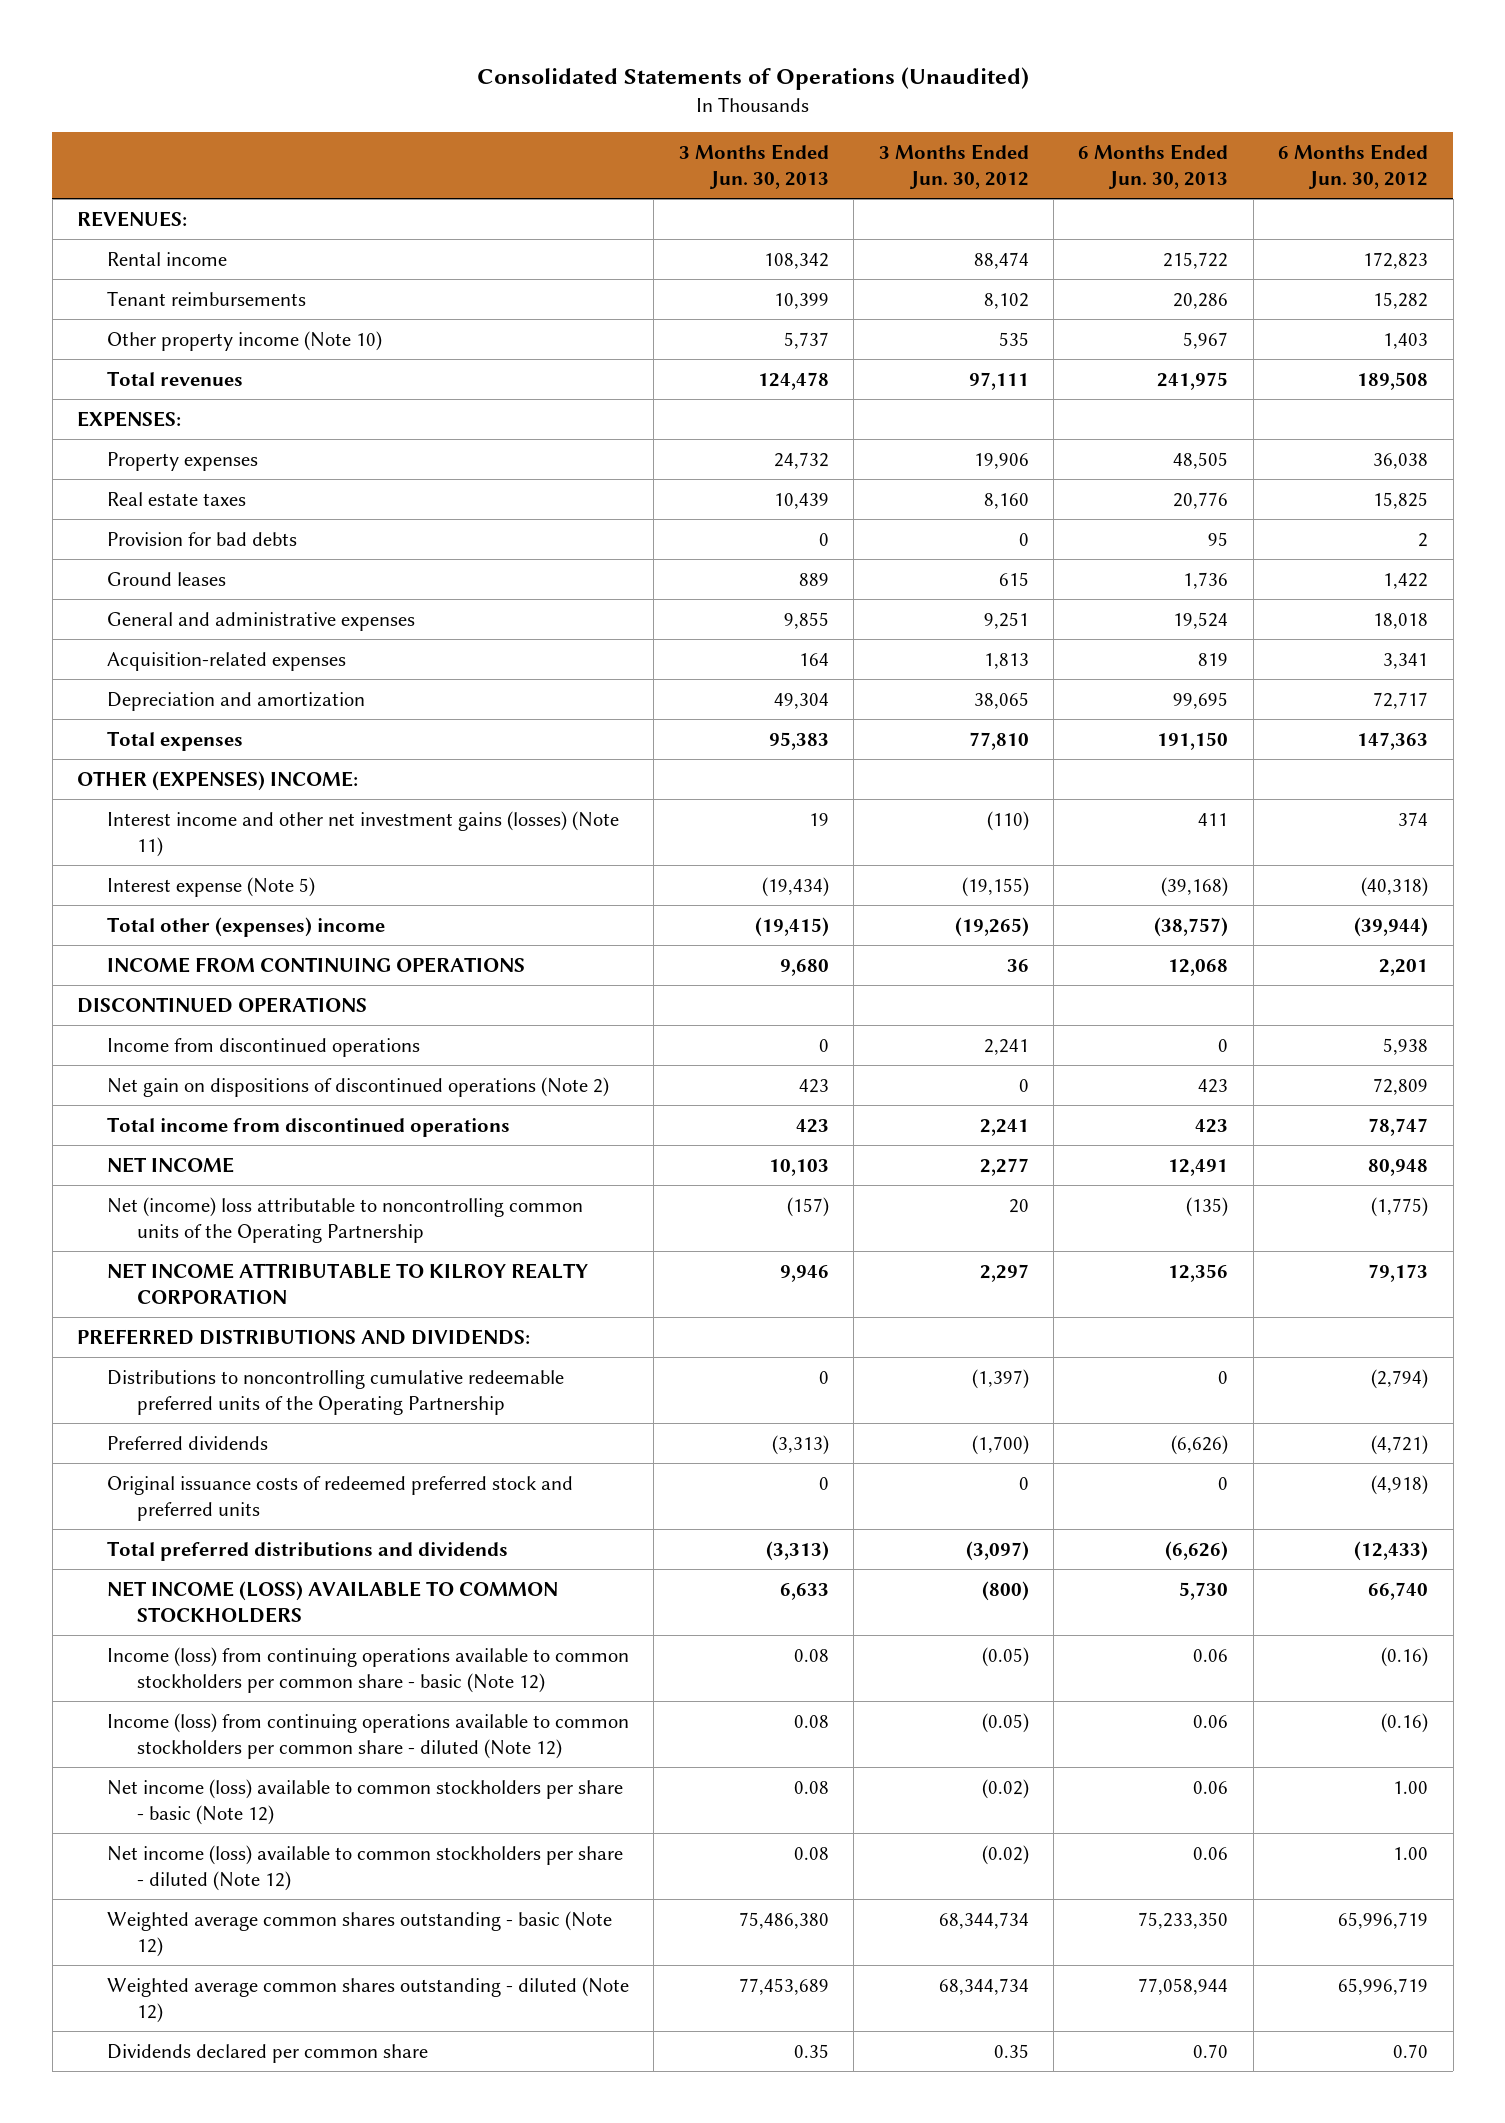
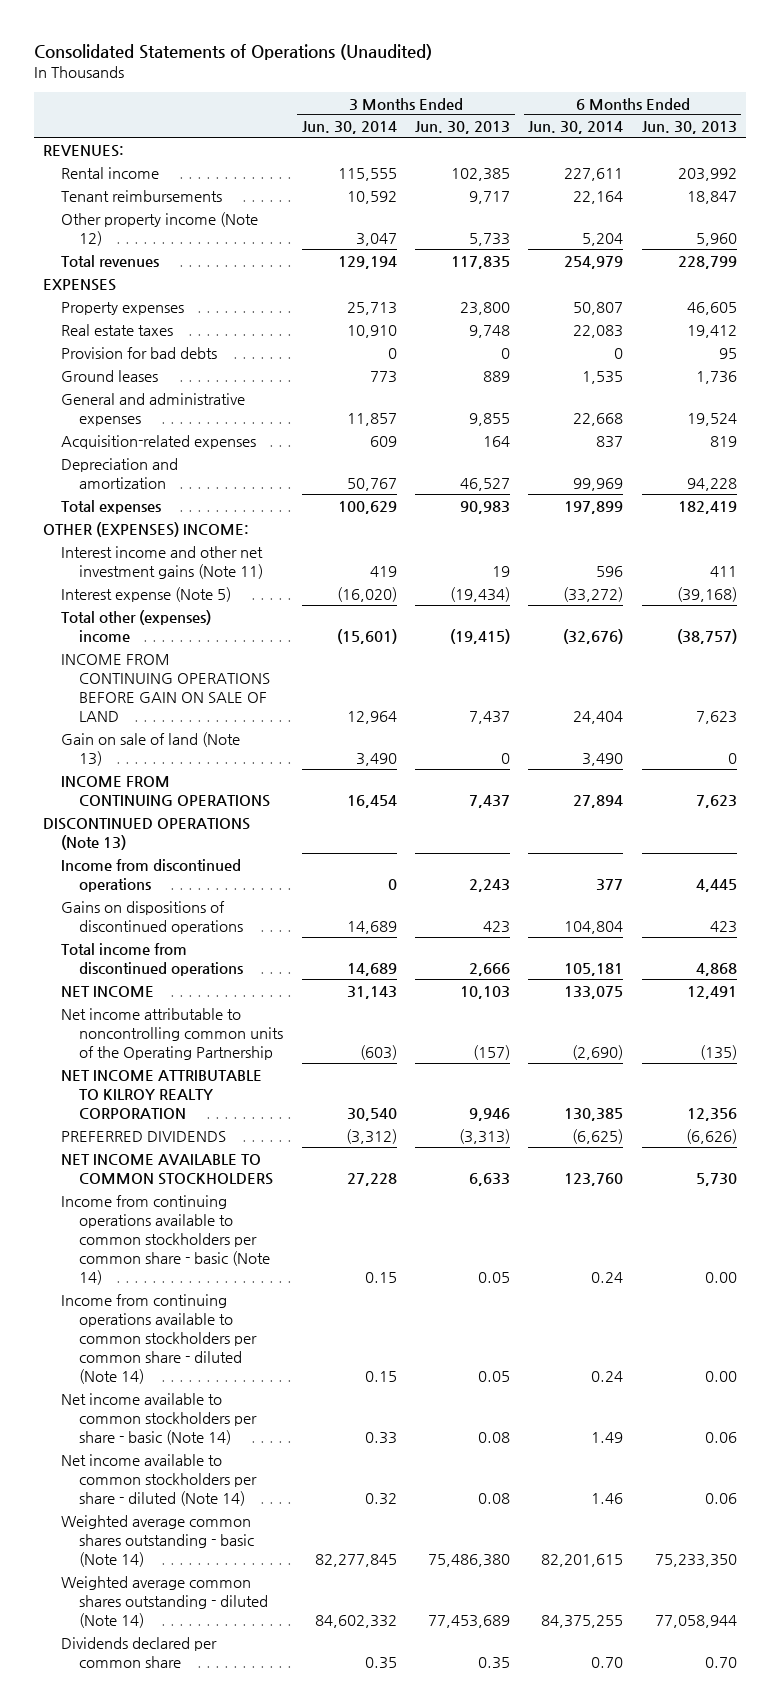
[878,144,1029,189] 3 Months Ended Jun. 30, 2012 -> none
[1278,144,1429,189] 6 Months Ended Jun. 30, 2012 -> none
none -> [301,121,397,135] Jun. 30, 2014
none -> [528,121,624,135] Jun. 30, 2014
[763,252,829,269] 108,342 -> [451,167,511,181] 102,385
[1163,251,1229,269] 215,722 -> [677,167,737,181] 203,992
[773,292,829,309] 10,399 -> [469,190,511,204] 9,717
[1173,292,1229,309] 20,286 -> [686,190,737,204] 18,847
[106,330,382,351] Other property income (Note 10) -> [61,211,259,246] Other property income (Note 12)
[783,331,829,349] 5,737 -> [469,232,511,246] 5,733
[1183,331,1229,349] 5,967 -> [695,232,737,246] 5,960
[757,371,829,390] 124,478 -> [451,255,511,269] 117,835
[1157,371,1229,390] 241,975 -> [677,255,737,269] 228,799
[76,410,181,427] EXPENSES: -> [42,278,116,291] EXPENSES
[773,451,829,469] 24,732 -> [460,301,511,315] 23,800
[1173,451,1229,469] 48,505 -> [686,301,737,315] 46,605
[773,492,829,509] 10,439 -> [469,324,511,338] 9,748
[1173,491,1229,509] 20,776 -> [686,324,737,338] 19,412
[773,692,829,709] 49,304 -> [460,477,511,491] 46,527
[1173,691,1229,709] 99,695 -> [686,477,737,491] 94,228
[768,731,829,750] 95,383 -> [460,500,511,514] 90,983
[1157,731,1229,750] 191,150 -> [677,500,737,514] 182,419
[106,810,619,857] Interest income and other net investment gains (losses) (Note 11) -> [61,545,264,579] Interest income and other net investment gains (Note 11)
none -> [61,653,271,722] INCOME FROM CONTINUING OPERATIONS BEFORE GAIN ON SALE OF LAND
none -> [61,731,241,766] Gain on sale of land (Note 13)
[779,958,829,976] 9,680 -> [469,794,511,808] 7,437
[1168,958,1229,976] 12,068 -> [695,794,737,808] 7,623
[76,996,367,1013] DISCONTINUED OPERATIONS -> [42,817,250,850] DISCONTINUED OPERATIONS (Note 13)
[818,1038,829,1052] 0 -> [469,878,511,892] 2,243
[1218,1038,1229,1052] 0 -> [695,878,737,892] 4,445
[106,1076,609,1097] Net gain on dispositions of discontinued operations (Note 2) -> [61,900,244,934] Gains on dispositions of discontinued operations
[795,1118,829,1133] 423 -> [469,962,511,976] 2,666
[1195,1118,1229,1133] 423 -> [695,962,737,976] 4,868
[106,1196,583,1243] Net (income) loss attributable to noncontrolling common units of the Operating Partnership -> [61,1007,284,1060] Net income attributable to noncontrolling common units of the Operating Partnership
[76,1328,530,1345] PREFERRED DISTRIBUTIONS AND DIVIDENDS: -> none
[106,1369,564,1415] Distributions to noncontrolling cumulative redeemable preferred units of the Operating Partnership -> none
[106,1475,573,1521] Original issuance costs of redeemed preferred stock and preferred units -> none
[106,1540,508,1561] Total preferred distributions and dividends -> none
[106,1435,268,1450] Preferred dividends -> [61,1130,227,1142] PREFERRED DIVIDENDS
[106,1580,558,1623] NET INCOME (LOSS) AVAILABLE TO COMMON STOCKHOLDERS -> [61,1153,274,1185] NET INCOME AVAILABLE TO COMMON STOCKHOLDERS
[106,1646,629,1693] Income (loss) from continuing operations available to common stockholders per common share - basic (Note 12) -> [61,1194,271,1285] Income from continuing operations available to common stockholders per common share - basic (Note 14)
[793,1648,829,1662] 0.08 -> [478,1271,511,1283] 0.05
[1193,1648,1229,1662] 0.06 -> [704,1271,737,1283] 0.00
[106,1712,629,1759] Income (loss) from continuing operations available to common stockholders per common share - diluted (Note 12) -> [61,1293,258,1384] Income from continuing operations available to common stockholders per common share - diluted (Note 14)
[793,1714,829,1728] 0.08 -> [478,1370,511,1382] 0.05
[1193,1714,1229,1728] 0.06 -> [704,1370,737,1382] 0.00
[106,1778,623,1825] Net income (loss) available to common stockholders per share - basic (Note 12) -> [61,1392,258,1445] Net income available to common stockholders per share - basic (Note 14)
[106,1844,623,1891] Net income (loss) available to common stockholders per share - diluted (Note 12) -> [61,1453,258,1506] Net income available to common stockholders per share - diluted (Note 14)
[106,1910,612,1957] Weighted average common shares outstanding - basic (Note 12) -> [61,1514,255,1567] Weighted average common shares outstanding - basic (Note 14)
[106,1976,629,2023] Weighted average common shares outstanding - diluted (Note 12) -> [61,1575,269,1628] Weighted average common shares outstanding - diluted (Note 14)

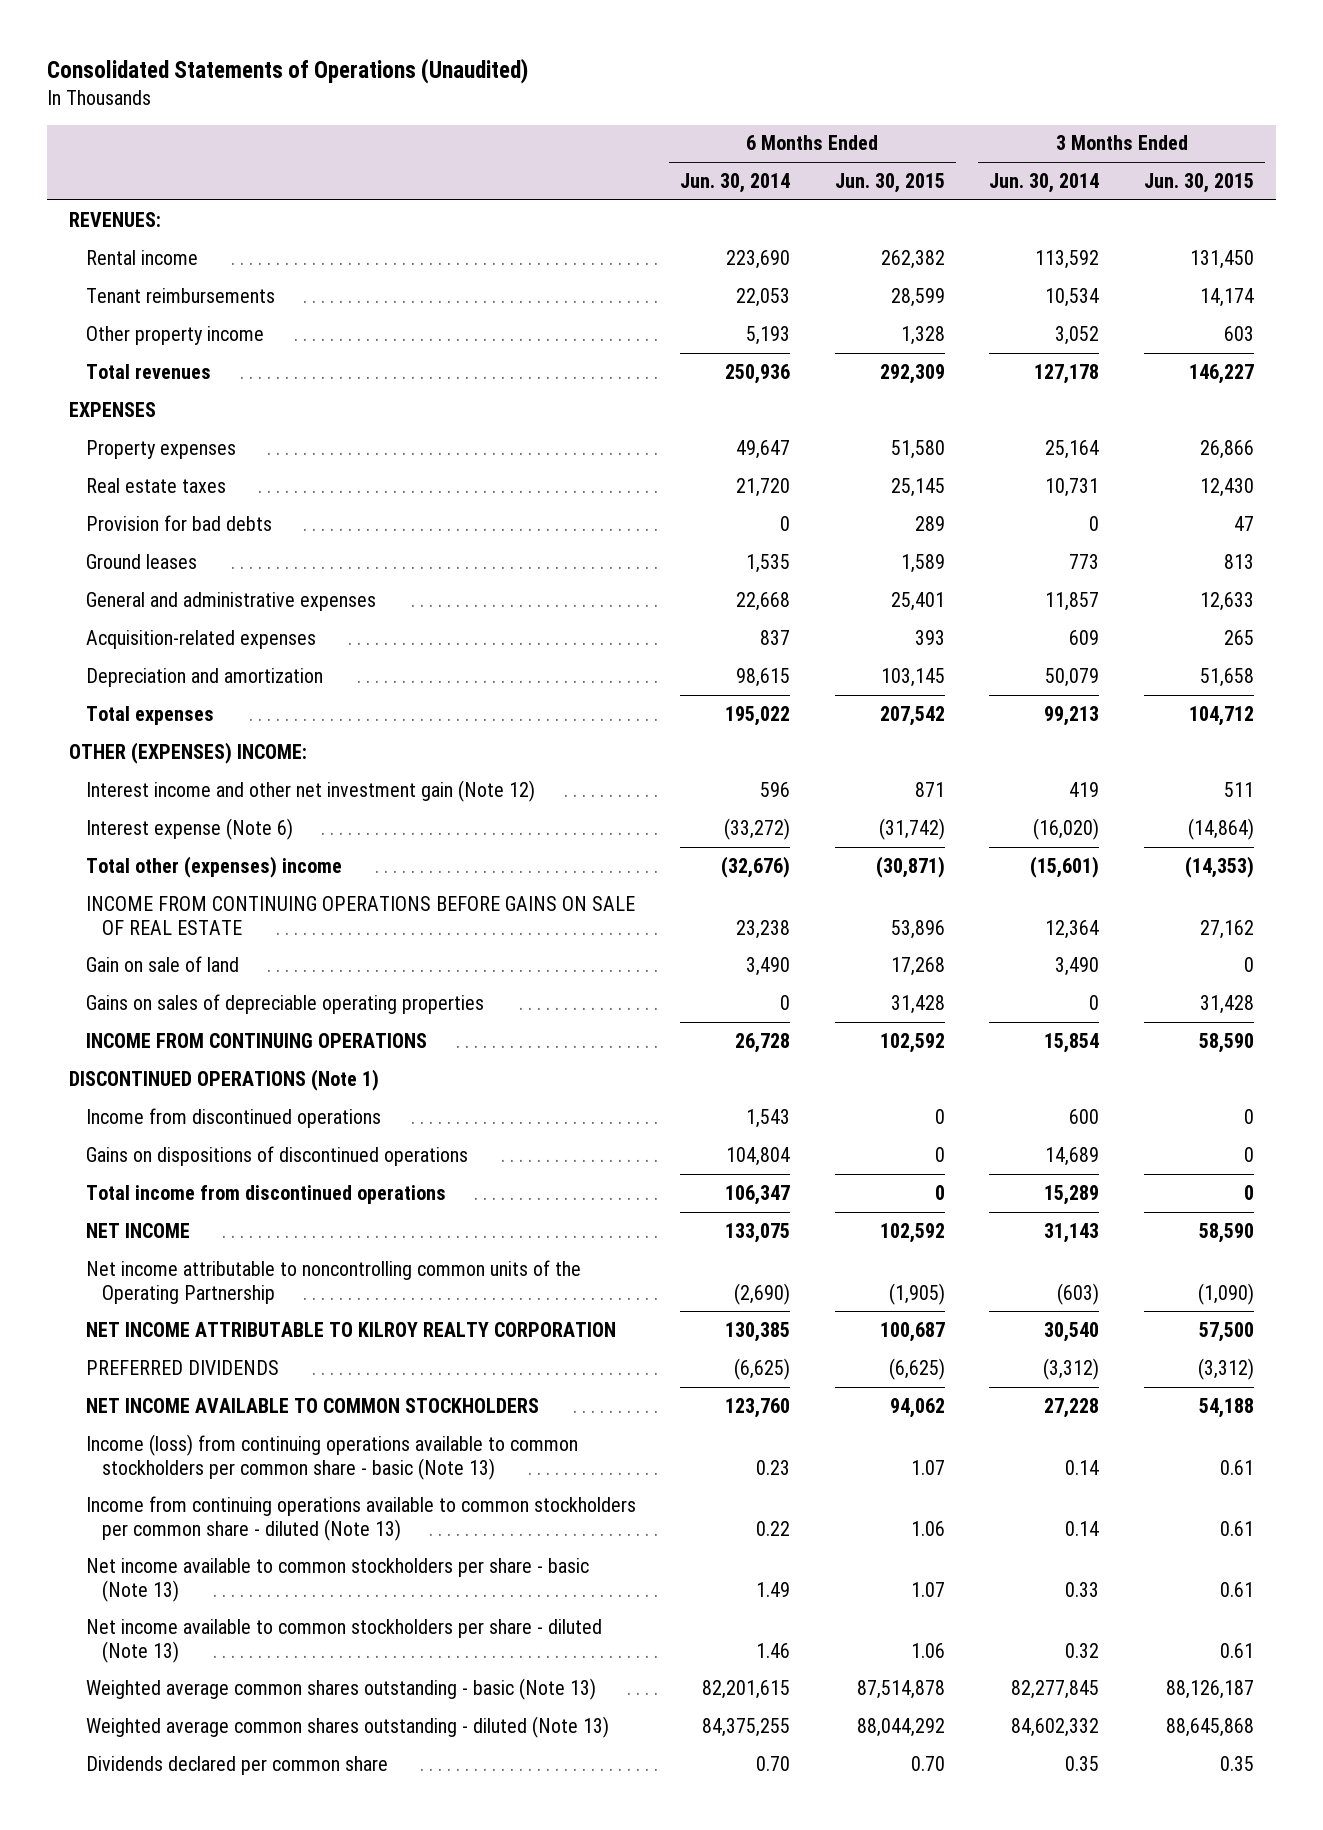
[415,121,511,135] Jun. 30, 2013 -> none
[641,121,737,135] Jun. 30, 2013 -> none
none -> [834,172,945,193] Jun. 30, 2015
none -> [1143,172,1254,193] Jun. 30, 2015
[337,167,397,181] 115,555 -> [1035,249,1100,269] 113,592
[564,167,624,181] 227,611 -> [726,249,791,269] 223,690
[346,190,397,204] 10,592 -> [1045,287,1100,307] 10,534
[573,190,624,204] 22,164 -> [736,287,791,307] 22,053
[61,211,259,246] Other property income (Note 12) -> [85,325,264,345] Other property income
[355,232,397,246] 3,047 -> [1055,325,1100,345] 3,052
[582,232,624,246] 5,204 -> [746,325,791,345] 5,193
[337,255,397,269] 129,194 -> [1034,363,1100,384] 127,178
[564,255,624,269] 254,979 -> [725,363,791,384] 250,936
[346,301,397,315] 25,713 -> [1045,439,1100,459] 25,164
[573,301,624,315] 50,807 -> [736,439,791,459] 49,647
[346,324,397,338] 10,910 -> [1045,477,1100,497] 10,731
[573,324,624,338] 22,083 -> [736,477,791,497] 21,720
[346,477,397,491] 50,767 -> [1045,667,1100,687] 50,079
[573,477,624,491] 99,969 -> [736,667,791,687] 98,615
[337,500,397,514] 100,629 -> [1044,705,1100,726] 99,213
[564,500,624,514] 197,899 -> [725,705,791,726] 195,022
[61,545,264,579] Interest income and other net investment gains (Note 11) -> [85,779,535,802] Interest income and other net investment gain (Note 12)
[61,586,232,602] Interest expense (Note 5) -> [85,817,293,840] Interest expense (Note 6)
[61,653,271,722] INCOME FROM CONTINUING OPERATIONS BEFORE GAIN ON SALE OF LAND -> [85,895,635,935] INCOME FROM CONTINUING OPERATIONS BEFORE GAINS ON SALE OF REAL ESTATE
[346,710,397,724] 12,964 -> [1045,919,1100,939] 12,364
[573,710,624,724] 24,404 -> [736,919,791,939] 23,238
none -> [85,955,239,972] Gain on sale of land
[61,731,241,766] Gain on sale of land (Note 13) -> [85,993,484,1014] Gains on sales of depreciable operating properties
[355,752,397,766] 3,490 -> [1089,994,1100,1010] 0
[582,752,624,766] 3,490 -> [780,994,791,1010] 0
[346,794,397,808] 16,454 -> [1044,1032,1100,1053] 15,854
[573,794,624,808] 27,894 -> [735,1032,791,1053] 26,728
[42,817,250,850] DISCONTINUED OPERATIONS (Note 13) -> [69,1068,380,1091] DISCONTINUED OPERATIONS (Note 1)
[387,878,397,890] 0 -> [1069,1108,1100,1124] 600
[596,878,624,890] 377 -> [746,1108,791,1128] 1,543
[346,962,397,976] 14,689 -> [1044,1184,1100,1205] 15,289
[564,962,624,976] 105,181 -> [725,1184,791,1205] 106,347
[61,1194,271,1285] Income from continuing operations available to common stockholders per common share - basic (Note 14) -> [85,1433,578,1480] Income (loss) from continuing operations available to common stockholders per common share - basic (Note 13)
[364,1271,397,1283] 0.15 -> [1065,1459,1100,1475] 0.14
[591,1271,624,1283] 0.24 -> [756,1459,791,1475] 0.23
[61,1293,258,1384] Income from continuing operations available to common stockholders per common share - diluted (Note 14) -> [85,1495,636,1541] Income from continuing operations available to common stockholders per common share - diluted (Note 13)
[364,1370,397,1382] 0.15 -> [1065,1520,1100,1536] 0.14
[591,1370,624,1382] 0.24 -> [756,1520,791,1536] 0.22
[61,1392,258,1445] Net income available to common stockholders per share - basic (Note 14) -> [85,1557,589,1602] Net income available to common stockholders per share - basic (Note 13)
[61,1453,258,1506] Net income available to common stockholders per share - diluted (Note 14) -> [85,1618,602,1663] Net income available to common stockholders per share - diluted (Note 13)
[61,1514,255,1567] Weighted average common shares outstanding - basic (Note 14) -> [85,1677,596,1700] Weighted average common shares outstanding - basic (Note 13)
[61,1575,269,1628] Weighted average common shares outstanding - diluted (Note 14) -> [85,1715,609,1738] Weighted average common shares outstanding - diluted (Note 13)

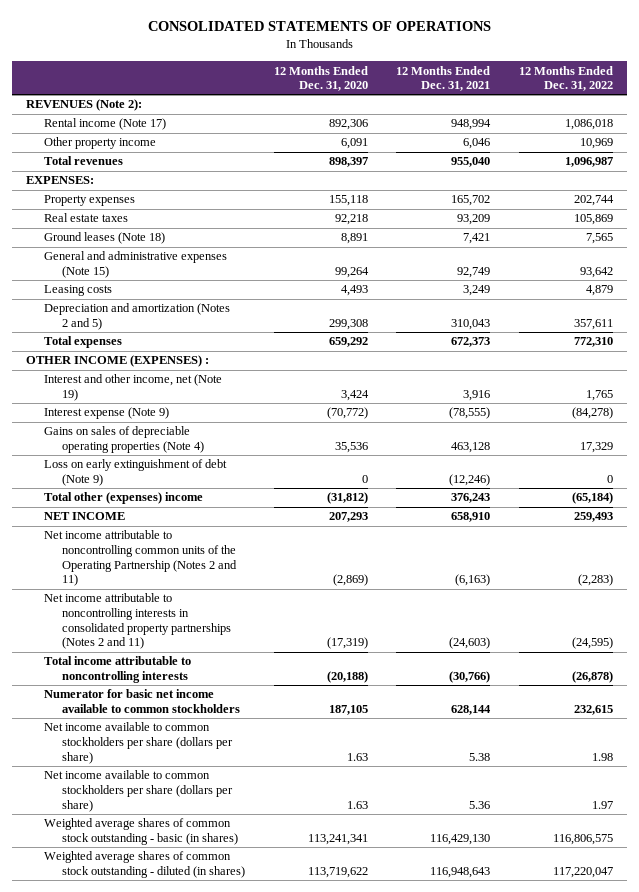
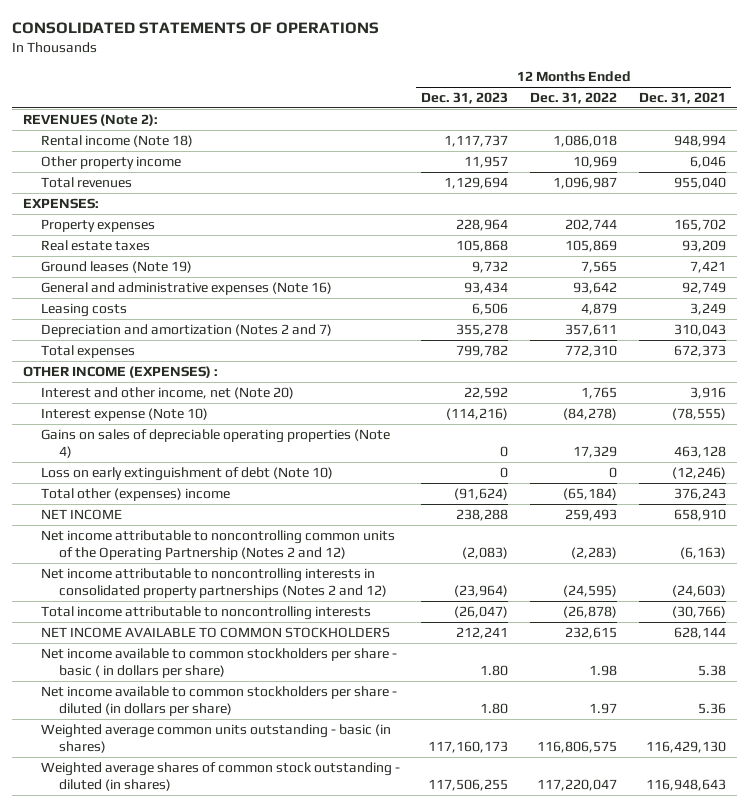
[273,65,368,92] 12 Months Ended Dec. 31, 2020 -> none
none -> [421,92,509,105] Dec. 31, 2023
[44,118,167,131] Rental income (Note 17) -> [40,134,193,147] Rental income (Note 18)
[44,232,166,245] Ground leases (Note 18) -> [40,260,192,273] Ground leases (Note 19)
[44,251,228,279] General and administrative expenses (Note 15) -> [40,281,332,295] General and administrative expenses (Note 16)
[44,303,231,331] Depreciation and amortization (Notes 2 and 5) -> [40,323,332,337] Depreciation and amortization (Notes 2 and 7)
[44,374,223,402] Interest and other income, net (Note 19) -> [40,386,294,399] Interest and other income, net (Note 20)
[44,407,170,420] Interest expense (Note 9) -> [40,407,208,421] Interest expense (Note 10)
[44,459,228,487] Loss on early extinguishment of debt (Note 9) -> [40,466,333,481] Loss on early extinguishment of debt (Note 10)
[44,530,238,587] Net income attributable to noncontrolling common units of the Operating Partnership (Notes 2 and 11) -> [40,529,395,561] Net income attributable to noncontrolling common units of the Operating Partnership (Notes 2 and 12)
[44,593,232,650] Net income attributable to noncontrolling interests in consolidated property partnerships (Notes 2 and 11) -> [40,567,387,598] Net income attributable to noncontrolling interests in consolidated property partnerships (Notes 2 and 12)
[44,689,241,714] Numerator for basic net income available to common stockholders -> [40,626,390,638] NET INCOME AVAILABLE TO COMMON STOCKHOLDERS
[44,722,234,764] Net income available to common stockholders per share (dollars per share) -> [40,647,397,678] Net income available to common stockholders per share - basic ( in dollars per share)
[44,770,234,812] Net income available to common stockholders per share (dollars per share) -> [40,685,397,716] Net income available to common stockholders per share - diluted (in dollars per share)
[44,818,239,846] Weighted average shares of common stock outstanding - basic (in shares) -> [40,723,391,753] Weighted average common units outstanding - basic (in shares)

